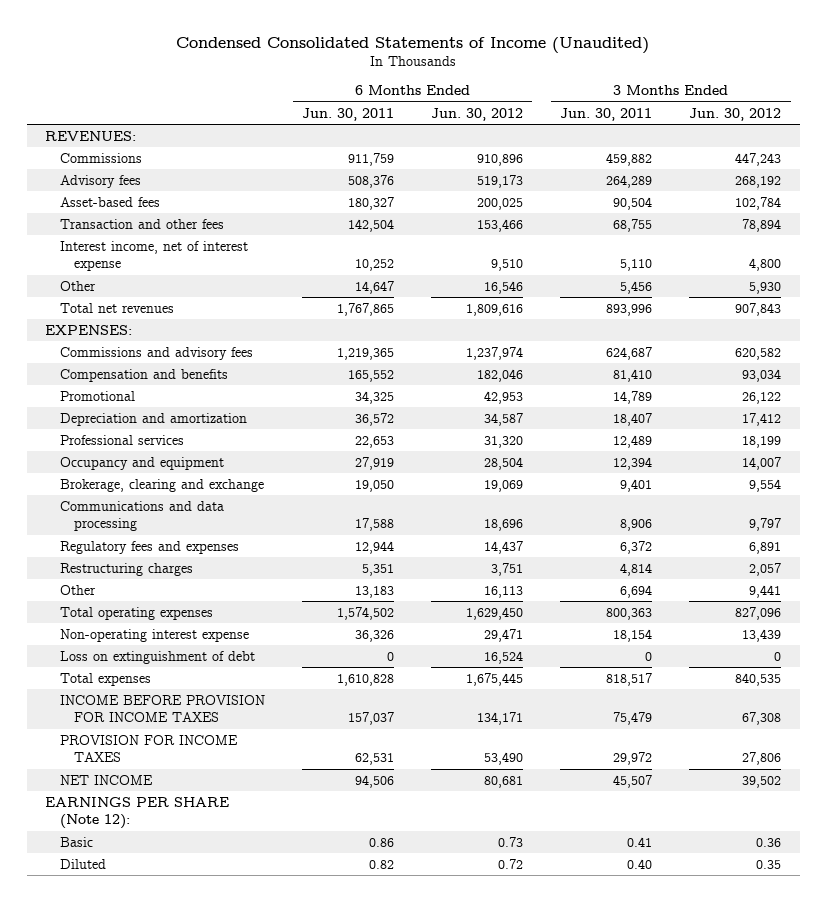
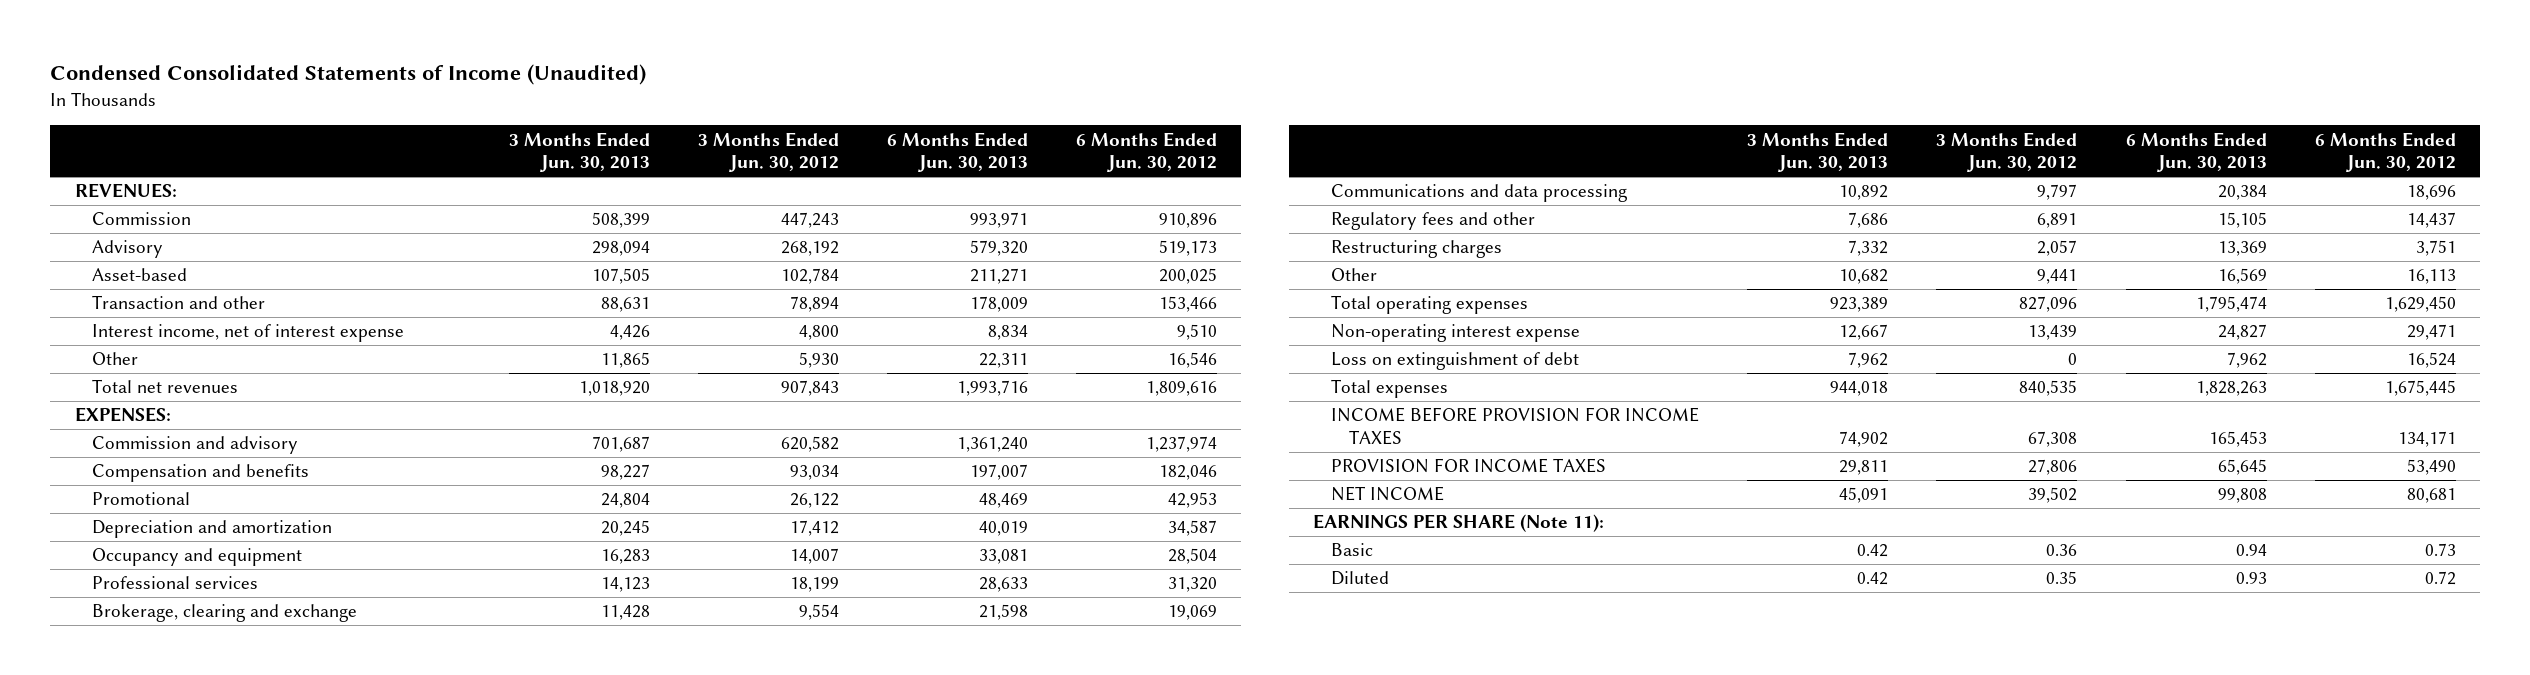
[301,107,394,121] Jun. 30, 2011 -> none
[560,107,653,121] Jun. 30, 2011 -> none
none -> [508,131,650,173] 3 Months Ended Jun. 30, 2013
none -> [886,131,1028,173] 6 Months Ended Jun. 30, 2013
[59,152,142,163] Commissions -> [92,212,192,226] Commission
[59,174,141,188] Advisory fees -> [92,240,164,259] Advisory
[59,196,160,207] Asset-based fees -> [92,268,188,282] Asset-based
[59,218,224,229] Transaction and other fees -> [92,295,266,310] Transaction and other
[59,346,253,360] Commissions and advisory fees -> [92,436,299,455] Commission and advisory
[59,434,184,445] Professional services -> [92,576,259,590] Professional services
[59,540,239,554] Regulatory fees and expenses -> [1331,212,1536,231] Regulatory fees and other
[45,796,230,830] EARNINGS PER SHARE (Note 12): -> [1313,514,1605,533] EARNINGS PER SHARE (Note 11):

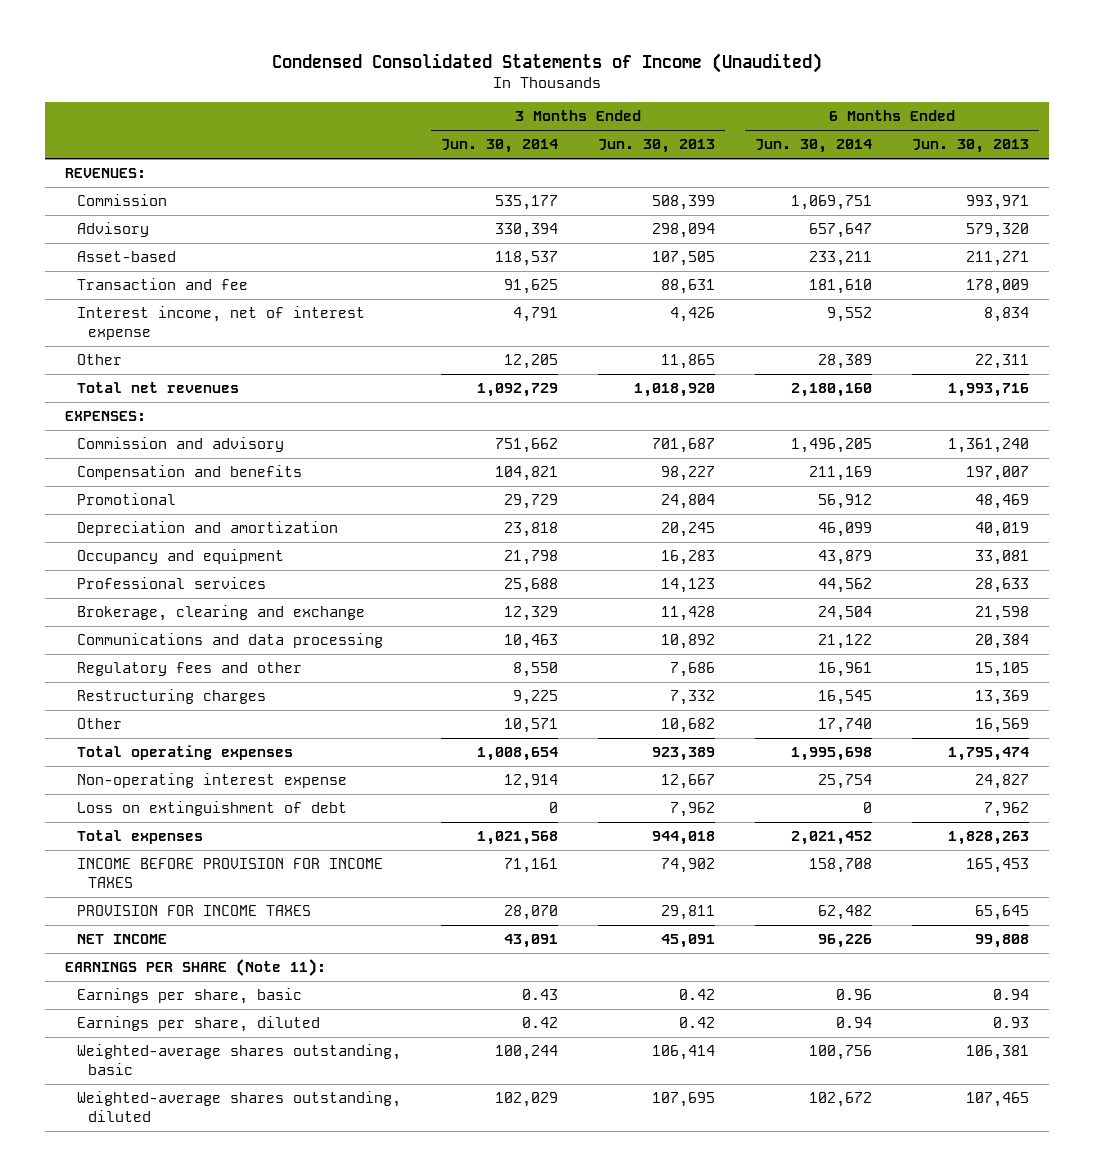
[697,131,839,173] 3 Months Ended Jun. 30, 2012 -> none
[1076,131,1218,173] 6 Months Ended Jun. 30, 2012 -> none
none -> [440,139,558,154] Jun. 30, 2014
none -> [755,139,873,154] Jun. 30, 2014
[92,295,266,310] Transaction and other -> [76,278,248,291] Transaction and fee
[1331,543,1374,557] Basic -> [76,988,302,1005] Earnings per share, basic
[1331,571,1390,586] Diluted -> [76,1016,320,1033] Earnings per share, diluted
none -> [76,1044,401,1075] Weighted-average shares outstanding, basic
none -> [76,1091,401,1122] Weighted-average shares outstanding, diluted

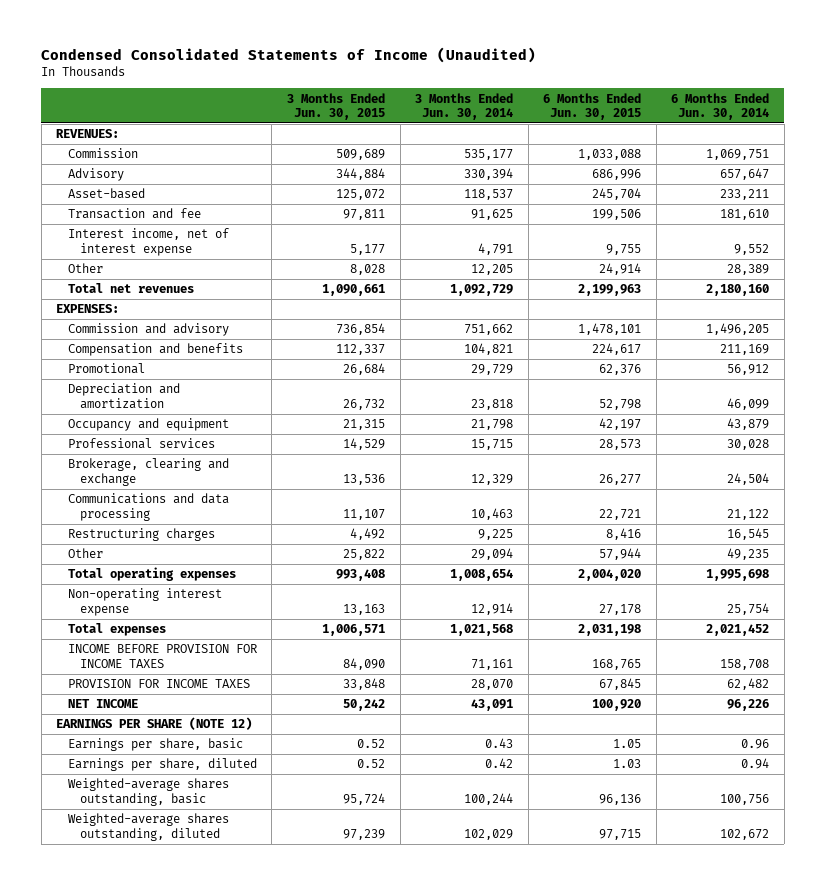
[598,139,716,154] Jun. 30, 2013 -> none
[912,139,1030,154] Jun. 30, 2013 -> none
none -> [286,92,385,120] 3 Months Ended Jun. 30, 2015
none -> [543,92,642,120] 6 Months Ended Jun. 30, 2015
[503,578,558,594] 25,688 -> [471,439,514,451] 15,715
[818,578,873,594] 44,562 -> [727,439,770,451] 30,028
[76,662,302,677] Regulatory fees and other -> none
[503,718,558,734] 10,571 -> [471,548,514,561] 29,094
[818,718,873,734] 17,740 -> [727,548,770,561] 49,235
[76,801,347,817] Loss on extinguishment of debt -> none
[65,959,327,977] EARNINGS PER SHARE (Note 11): -> [56,717,253,731] EARNINGS PER SHARE (NOTE 12)

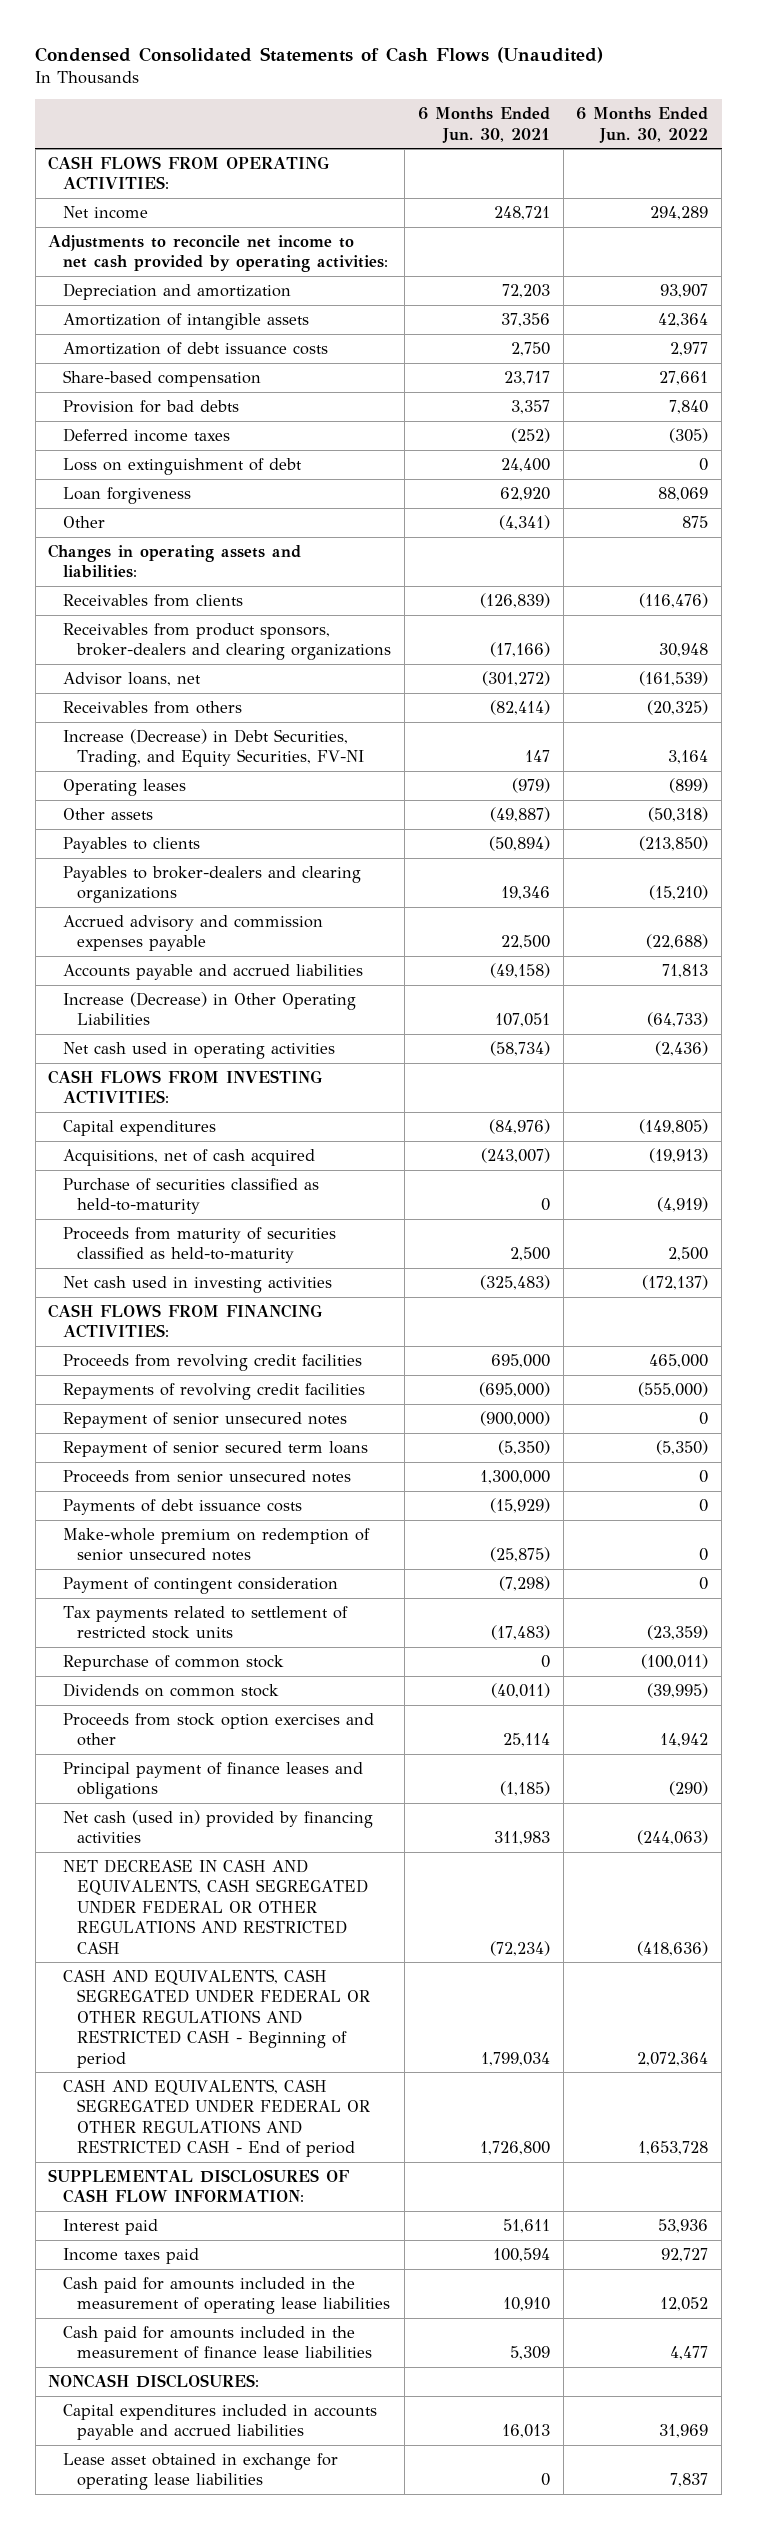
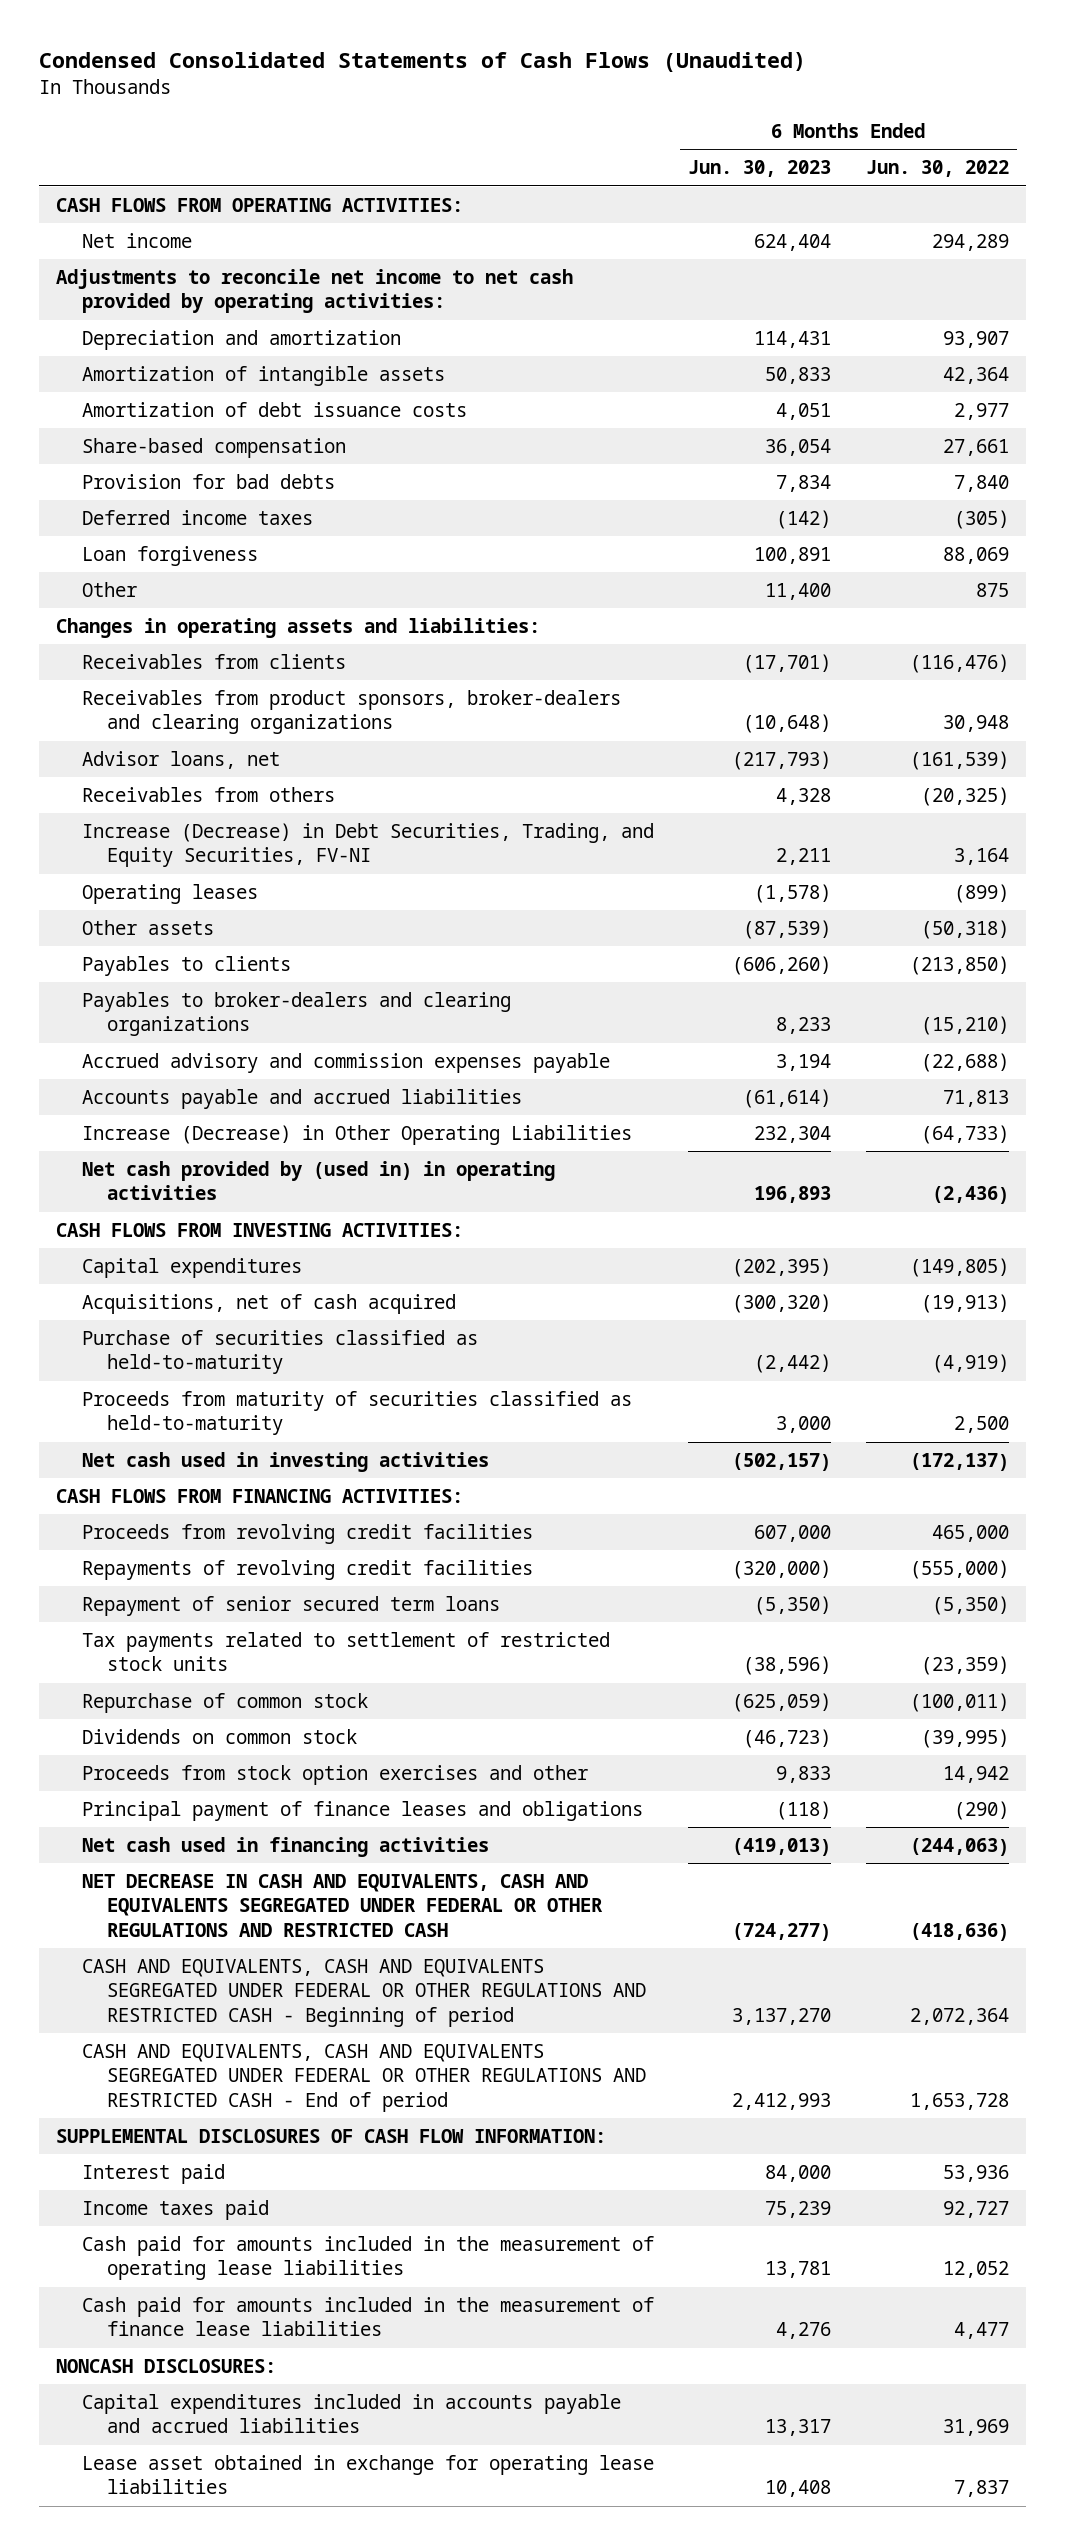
[417,107,550,143] 6 Months Ended Jun. 30, 2021 -> none
none -> [688,160,832,178] Jun. 30, 2023
[62,458,302,476] Loss on extinguishment of debt -> none
[62,1042,335,1060] Net cash used in operating activities -> [81,1161,555,1201] Net cash provided by (used in) in operating activities
[62,1412,347,1429] Repayment of senior unsecured notes -> none
[62,1470,351,1484] Proceeds from senior unsecured notes -> none
[62,1499,302,1516] Payments of debt issuance costs -> none
[62,1528,370,1562] Make-whole premium on redemption of senior unsecured notes -> none
[62,1577,338,1595] Payment of contingent consideration -> none
[62,1810,373,1844] Net cash (used in) provided by financing activities -> [81,1837,489,1858] Net cash used in financing activities
[62,1859,369,1954] NET DECREASE IN CASH AND EQUIVALENTS, CASH SEGREGATED UNDER FEDERAL OR OTHER REGULATIONS AND RESTRICTED CASH -> [81,1874,603,1937] NET DECREASE IN CASH AND EQUIVALENTS, CASH AND EQUIVALENTS SEGREGATED UNDER FEDERAL OR OTHER REGULATIONS AND RESTRICTED CASH
[62,1969,371,2068] CASH AND EQUIVALENTS, CASH SEGREGATED UNDER FEDERAL OR OTHER REGULATIONS AND RESTRICTED CASH - Beginning of period -> [81,1959,646,2027] CASH AND EQUIVALENTS, CASH AND EQUIVALENTS SEGREGATED UNDER FEDERAL OR OTHER REGULATIONS AND RESTRICTED CASH - Beginning of period
[62,2079,371,2158] CASH AND EQUIVALENTS, CASH SEGREGATED UNDER FEDERAL OR OTHER REGULATIONS AND RESTRICTED CASH - End of period -> [81,2044,646,2112] CASH AND EQUIVALENTS, CASH AND EQUIVALENTS SEGREGATED UNDER FEDERAL OR OTHER REGULATIONS AND RESTRICTED CASH - End of period

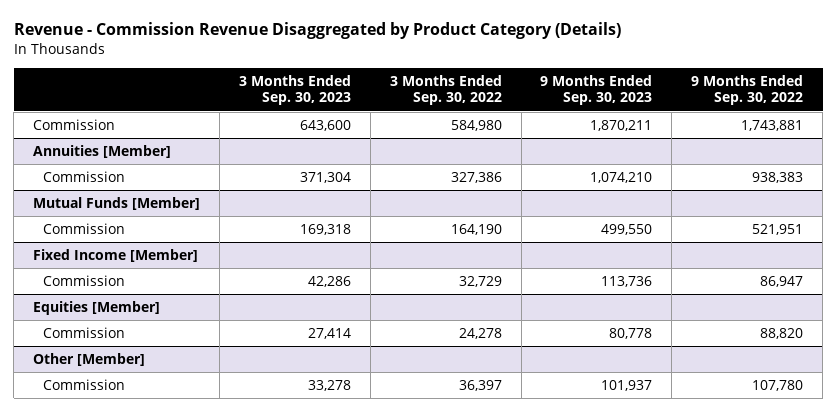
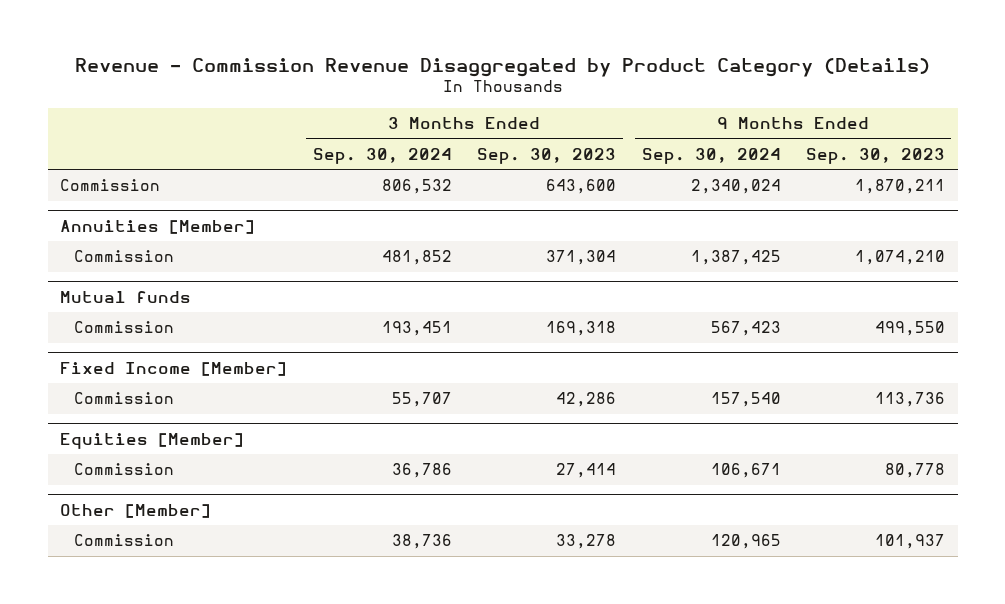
[389,75,502,106] 3 Months Ended Sep. 30, 2022 -> none
[691,75,804,106] 9 Months Ended Sep. 30, 2022 -> none
none -> [312,147,452,164] Sep. 30, 2024
none -> [641,147,781,164] Sep. 30, 2024
[33,197,201,211] Mutual Funds [Member] -> [60,290,192,303] Mutual funds

